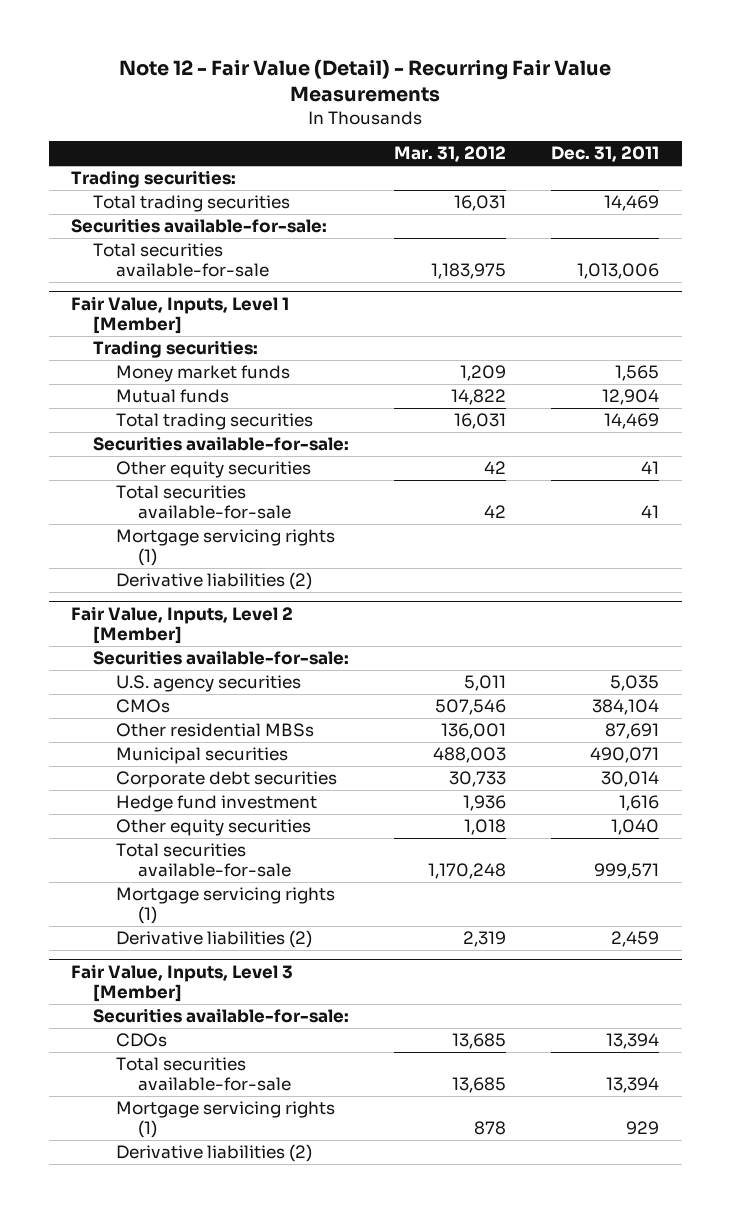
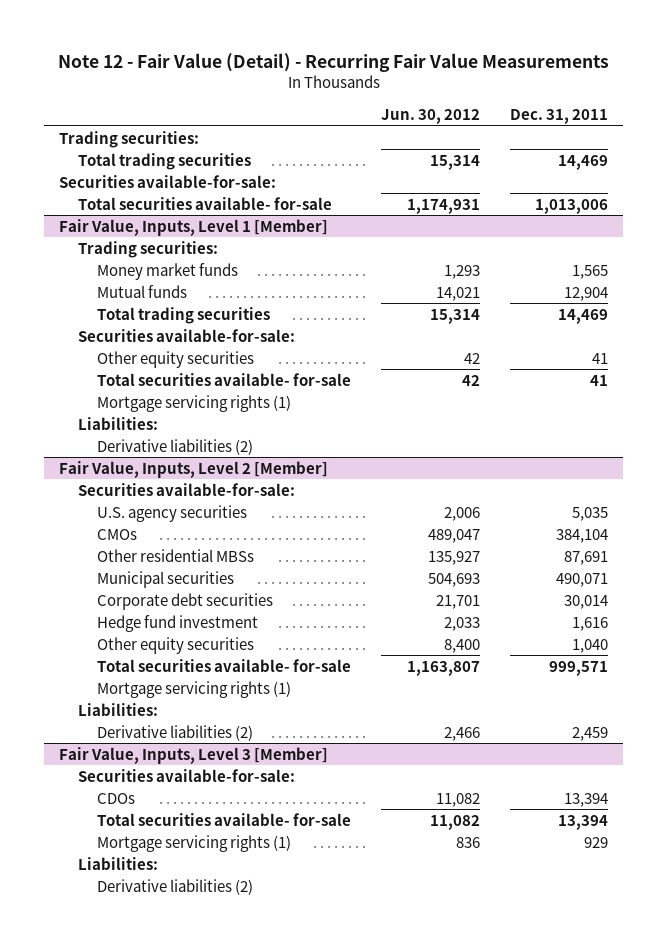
[394,146,507,163] Mar. 31, 2012 -> none
none -> [381,109,481,125] Jun. 30, 2012
[93,243,269,278] Total securities available-for-sale -> [78,196,333,210] Total securities available- for-sale
[115,485,292,520] Total securities available-for-sale -> [97,372,352,386] Total securities available- for-sale
none -> [78,416,159,430] Liabilities:
[115,843,292,878] Total securities available-for-sale -> [97,658,352,672] Total securities available- for-sale
none -> [78,702,159,716] Liabilities:
[115,1057,292,1092] Total securities available-for-sale -> [97,812,352,826] Total securities available- for-sale
none -> [78,856,159,870] Liabilities:

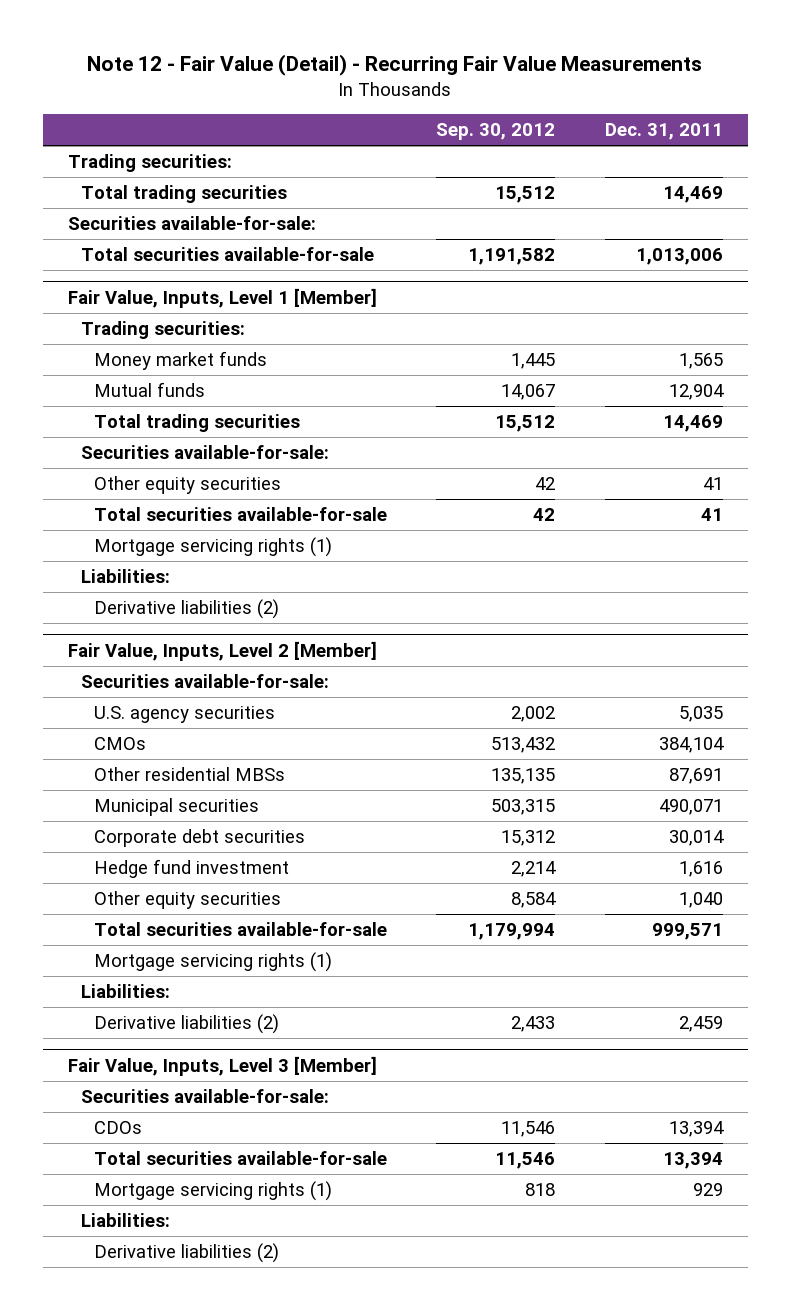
[381,109,481,125] Jun. 30, 2012 -> none
none -> [436,123,556,141] Sep. 30, 2012
[78,196,333,210] Total securities available- for-sale -> [80,247,374,262] Total securities available-for-sale
[97,372,352,386] Total securities available- for-sale -> [93,507,387,522] Total securities available-for-sale
[97,658,352,672] Total securities available- for-sale -> [93,922,387,937] Total securities available-for-sale
[97,812,352,826] Total securities available- for-sale -> [93,1151,387,1166] Total securities available-for-sale

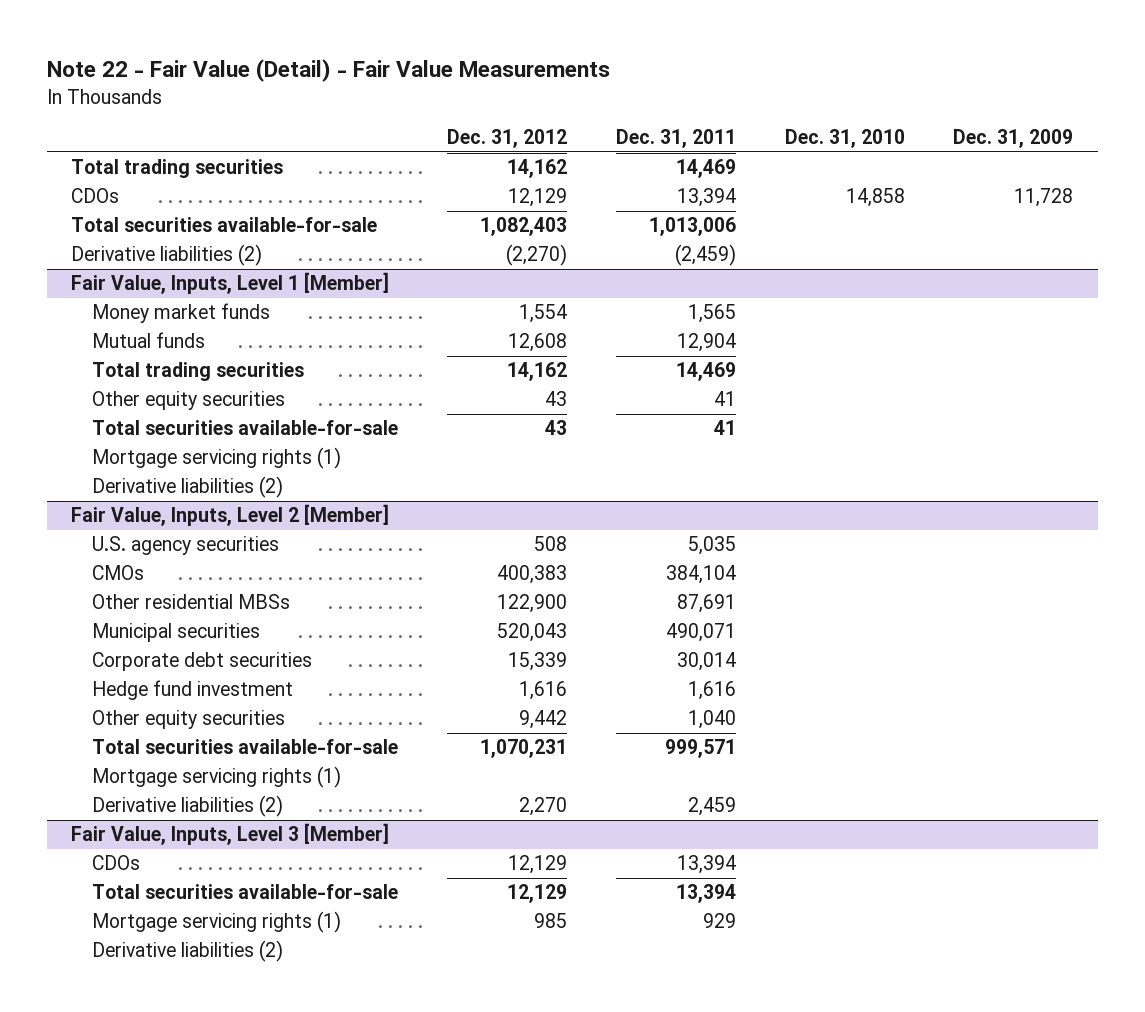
[87,54,703,77] Note 12 - Fair Value (Detail) - Recurring Fair Value Measurements -> [46,59,610,83] Note 22 - Fair Value (Detail) - Fair Value Measurements
[436,123,556,141] Sep. 30, 2012 -> none
none -> [447,129,568,149] Dec. 31, 2012
none -> [784,129,905,149] Dec. 31, 2010
none -> [953,129,1074,149] Dec. 31, 2009
[67,154,232,173] Trading securities: -> none
[67,216,316,231] Securities available-for-sale: -> none
none -> [71,188,120,204] CDOs
none -> [71,244,263,267] Derivative liabilities (2)
[80,321,245,340] Trading securities: -> none
[80,445,329,460] Securities available-for-sale: -> none
[80,569,170,584] Liabilities: -> none
[80,674,329,689] Securities available-for-sale: -> none
[80,984,170,999] Liabilities: -> none
[80,1089,329,1104] Securities available-for-sale: -> none
[80,1213,170,1228] Liabilities: -> none

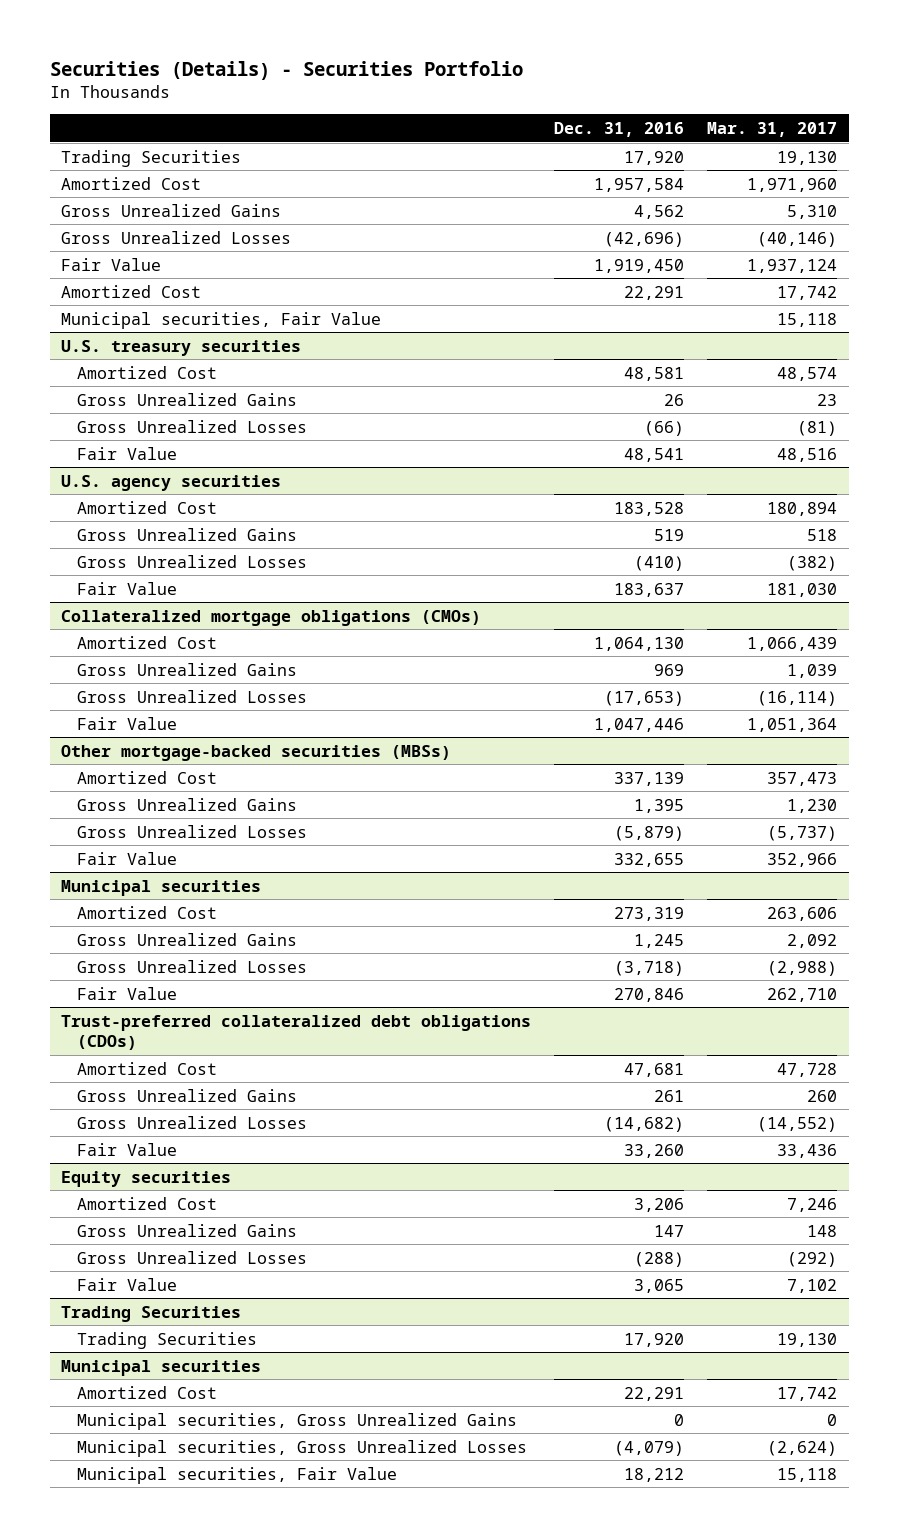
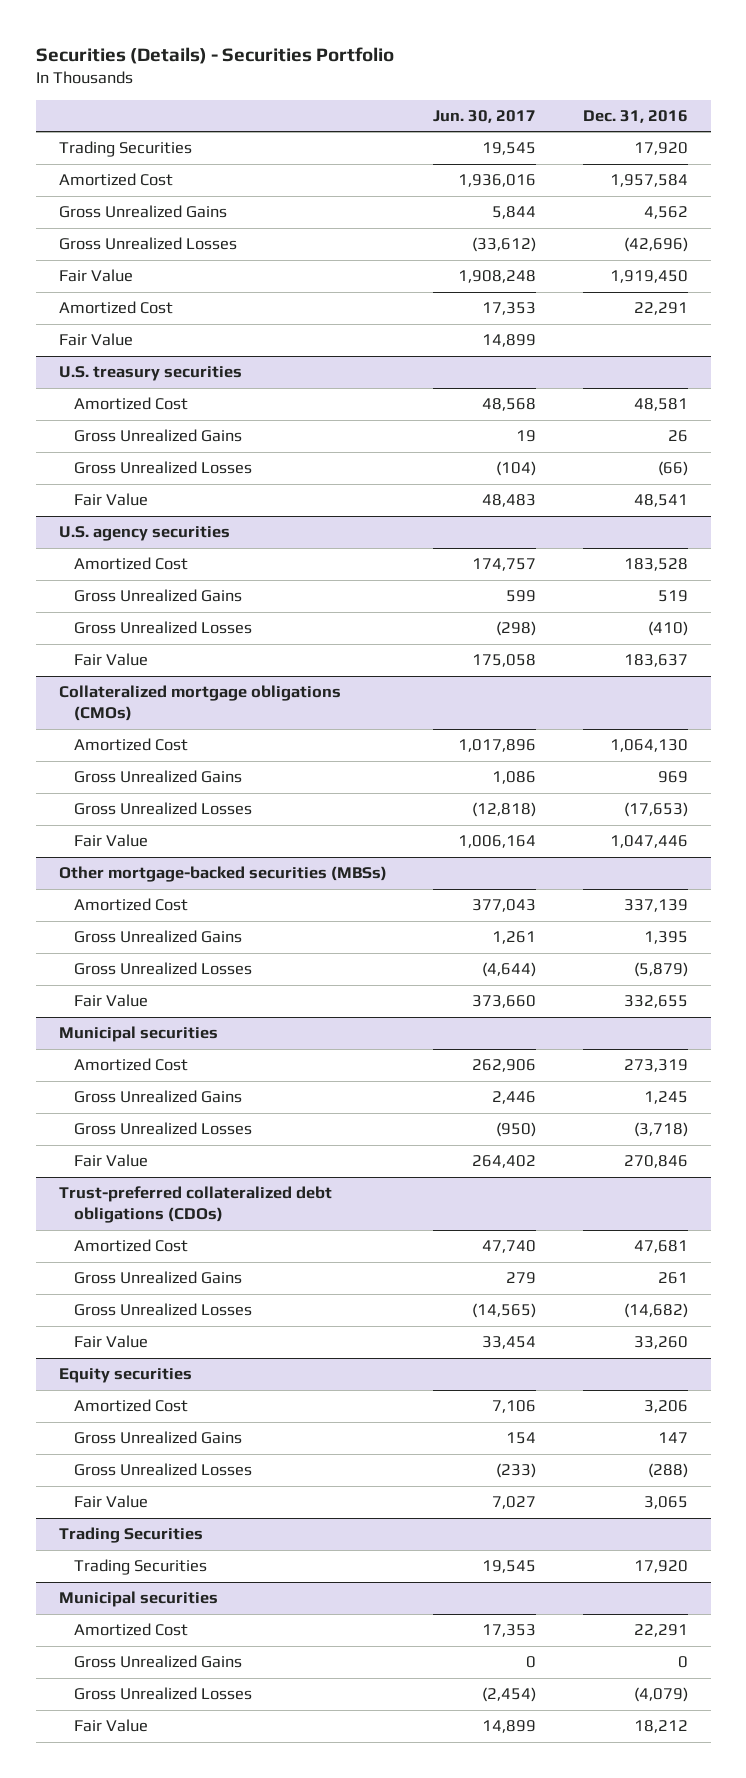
[707,121,838,137] Mar. 31, 2017 -> none
none -> [433,109,537,123] Jun. 30, 2017
[61,311,382,329] Municipal securities, Fair Value -> [58,333,133,347] Fair Value
[76,1412,517,1430] Municipal securities, Gross Unrealized Gains -> [73,1655,242,1669] Gross Unrealized Gains
[76,1439,527,1457] Municipal securities, Gross Unrealized Losses -> [73,1687,252,1701] Gross Unrealized Losses
[76,1466,397,1484] Municipal securities, Fair Value -> [73,1719,148,1733] Fair Value

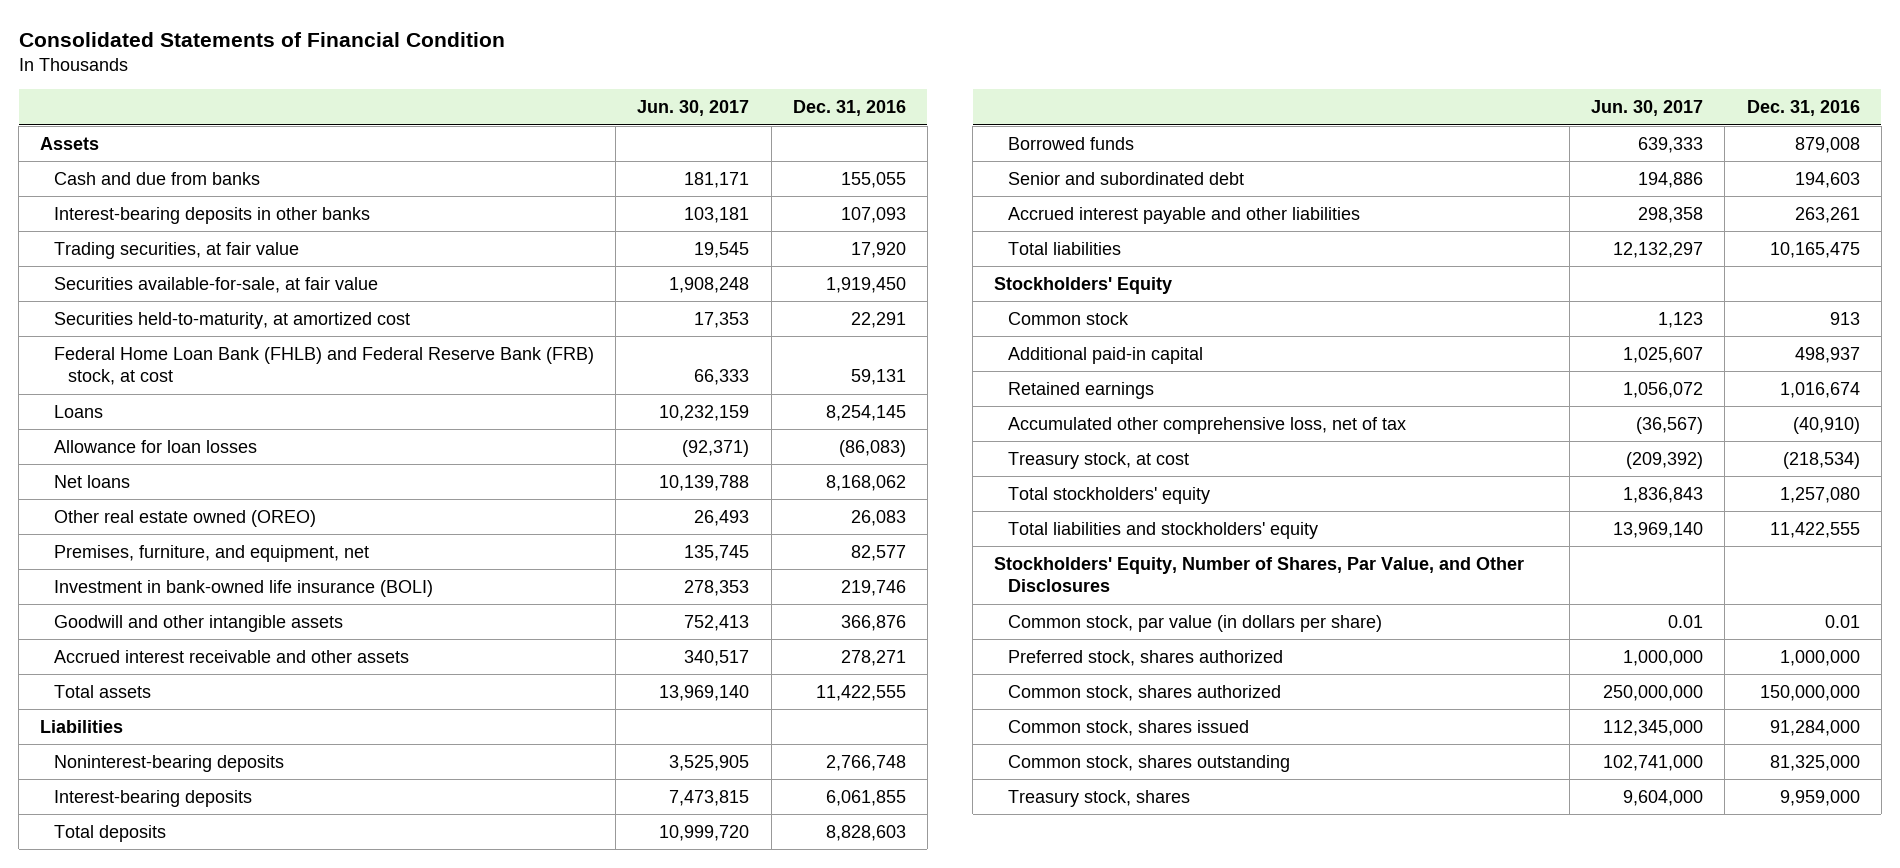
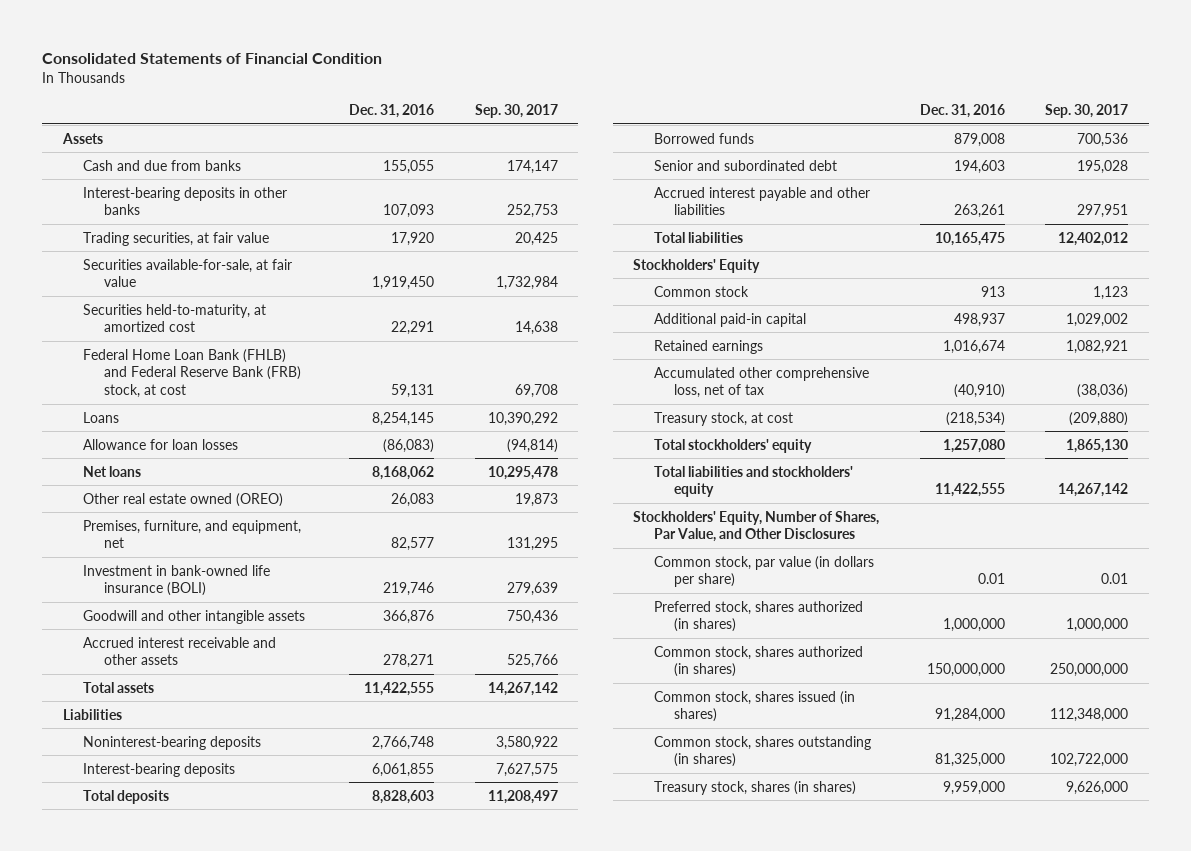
[637,100,750,117] Jun. 30, 2017 -> none
none -> [474,104,558,119] Sep. 30, 2017
[1007,649,1283,666] Preferred stock, shares authorized -> [653,600,863,633] Preferred stock, shares authorized (in shares)
[1007,684,1281,701] Common stock, shares authorized -> [653,645,863,678] Common stock, shares authorized (in shares)
[1007,719,1249,736] Common stock, shares issued -> [653,690,855,723] Common stock, shares issued (in shares)
[1007,754,1290,772] Common stock, shares outstanding -> [653,735,871,768] Common stock, shares outstanding (in shares)
[1007,789,1190,807] Treasury stock, shares -> [653,780,856,795] Treasury stock, shares (in shares)

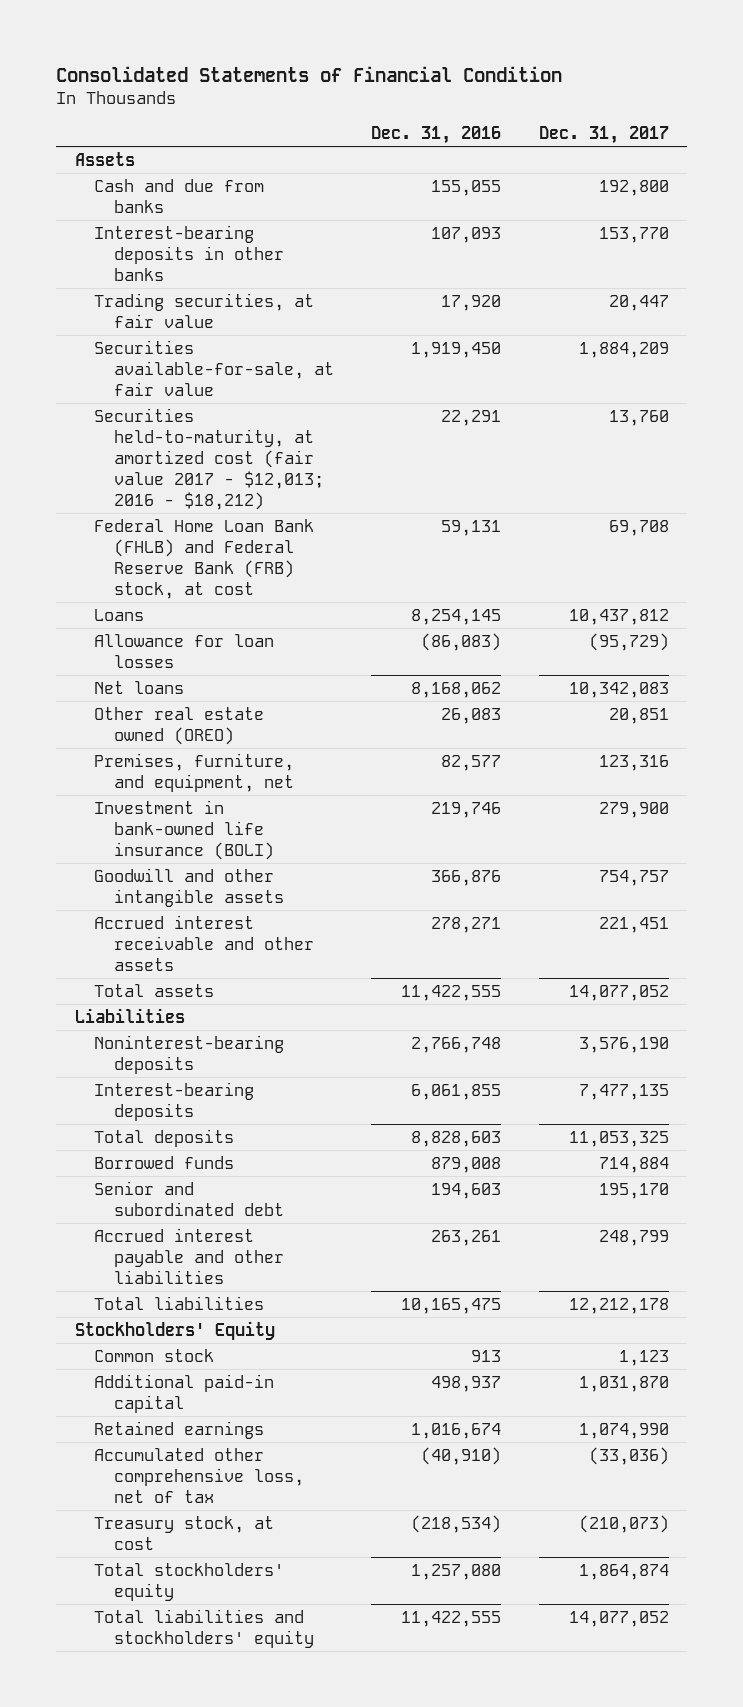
[474,104,558,119] Sep. 30, 2017 -> none
none -> [538,126,669,145] Dec. 31, 2017
[83,303,267,333] Securities held-to-maturity, at amortized cost -> [94,407,324,510] Securities held-to-maturity, at amortized cost (fair value 2017 - $12,013; 2016 - $18,212)
[633,510,880,543] Stockholders' Equity, Number of Shares, Par Value, and Other Disclosures -> none
[653,555,874,588] Common stock, par value (in dollars per share) -> none
[653,600,863,633] Preferred stock, shares authorized (in shares) -> none
[653,645,863,678] Common stock, shares authorized (in shares) -> none
[653,690,855,723] Common stock, shares issued (in shares) -> none
[653,735,871,768] Common stock, shares outstanding (in shares) -> none
[653,780,856,795] Treasury stock, shares (in shares) -> none

